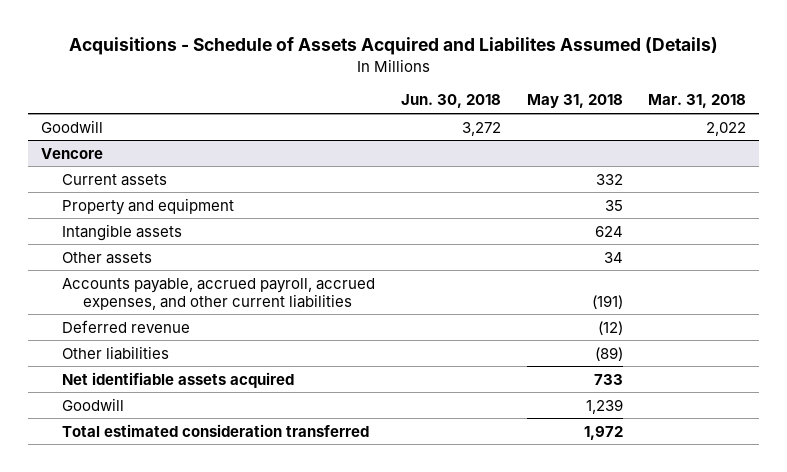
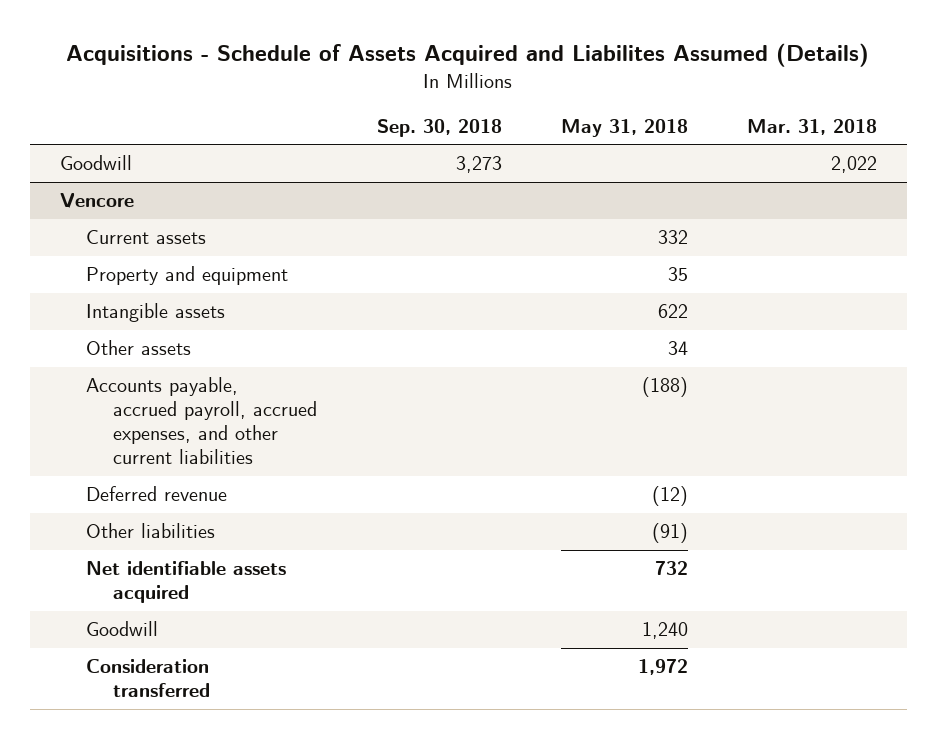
[400,94,501,109] Jun. 30, 2018 -> none
none -> [376,118,502,137] Sep. 30, 2018
[594,225,623,237] 624 -> [658,304,689,319] 622
[591,294,623,309] (191) -> [642,377,689,398] (188)
[594,346,623,361] (89) -> [652,523,689,544] (91)
[593,373,623,385] 733 -> [655,561,689,576] 732
[585,398,623,414] 1,239 -> [642,622,689,640] 1,240
[61,423,369,437] Total estimated consideration transferred -> [86,659,211,698] Consideration transferred

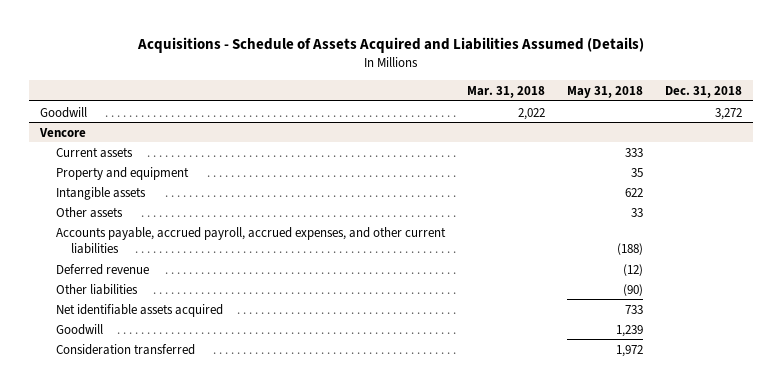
[66,42,870,67] Acquisitions - Schedule of Assets Acquired and Liabilites Assumed (Details) -> [136,37,644,54] Acquisitions - Schedule of Assets Acquired and Liabilities Assumed (Details)
[376,118,502,137] Sep. 30, 2018 -> none
none -> [665,85,743,98] Dec. 31, 2018
[658,230,689,245] 332 -> [624,147,643,157] 333
[668,341,689,356] 34 -> [630,207,643,217] 33
[652,523,689,544] (91) -> [622,283,643,296] (90)
[655,561,689,576] 732 -> [624,304,643,314] 733
[642,622,689,640] 1,240 -> [615,324,643,337] 1,239

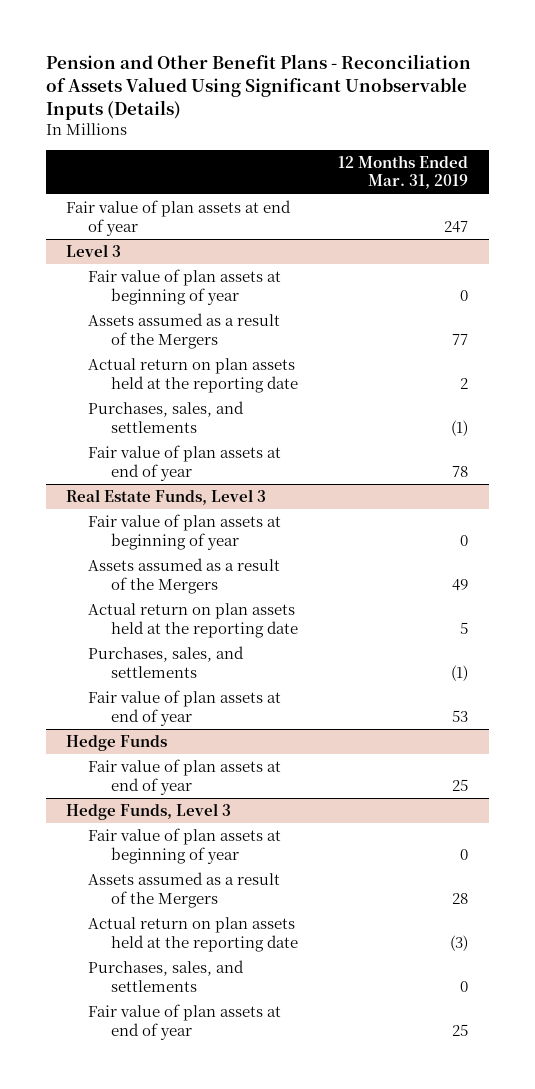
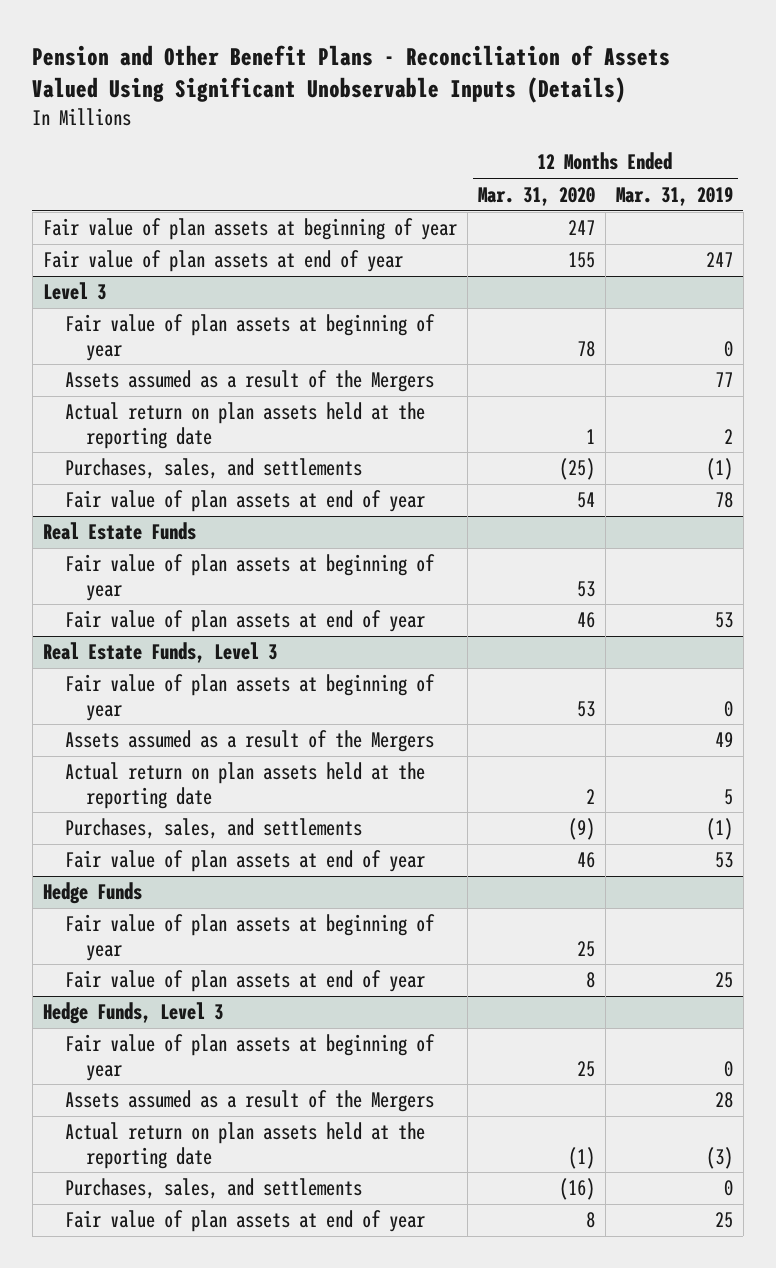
none -> [477,186,595,206] Mar. 31, 2020
none -> [42,218,457,241] Fair value of plan assets at beginning of year
none -> [42,522,196,541] Real Estate Funds
none -> [64,554,435,601] Fair value of plan assets at beginning of year
none -> [64,610,425,633] Fair value of plan assets at end of year
none -> [64,914,435,961] Fair value of plan assets at beginning of year

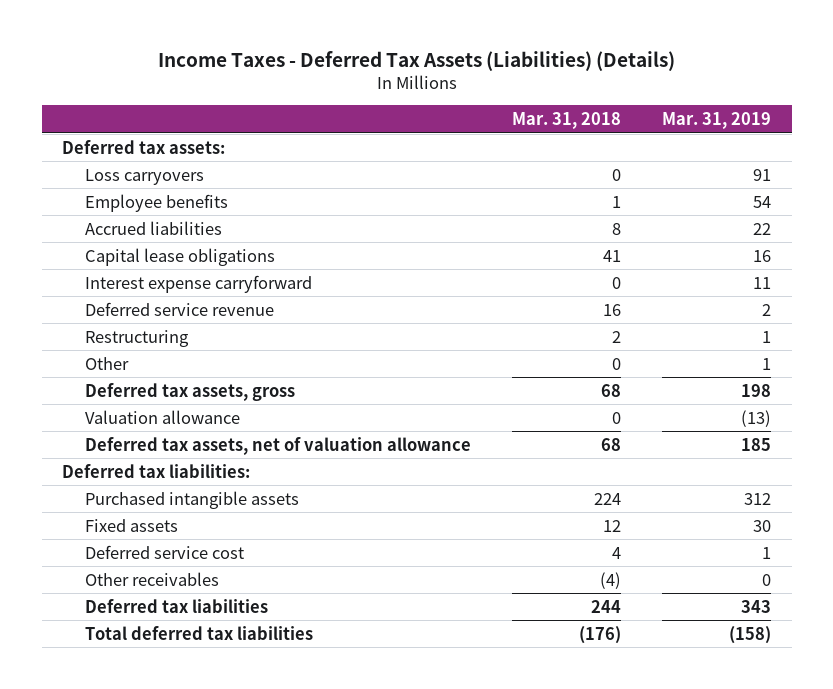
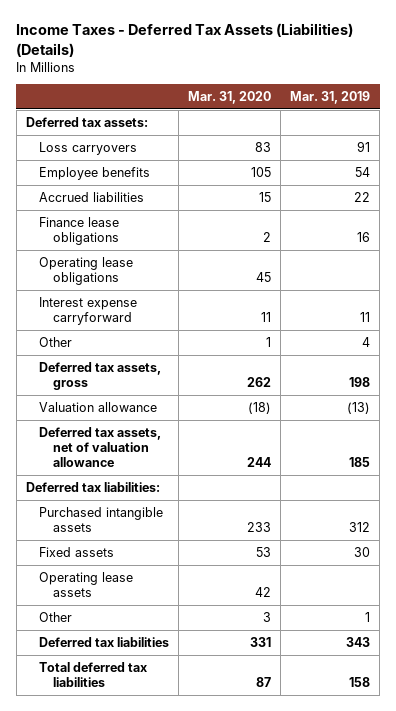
[511,112,621,130] Mar. 31, 2018 -> none
none -> [188,91,272,105] Mar. 31, 2020
[84,247,275,266] Capital lease obligations -> [39,216,120,245] Finance lease obligations
none -> [39,256,134,285] Operating lease obligations
[84,301,274,316] Deferred service revenue -> none
[84,329,189,347] Restructuring -> none
none -> [39,336,73,347] Other
[84,544,244,559] Deferred service cost -> none
[84,571,219,586] Other receivables -> none
none -> [39,571,134,597] Operating lease assets
[84,356,129,370] Other -> [39,611,73,622] Other
[728,625,771,644] (158) -> [349,676,371,687] 158

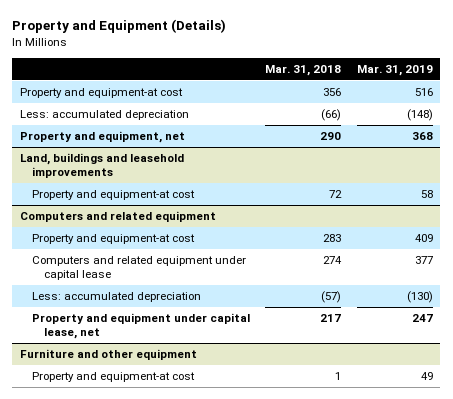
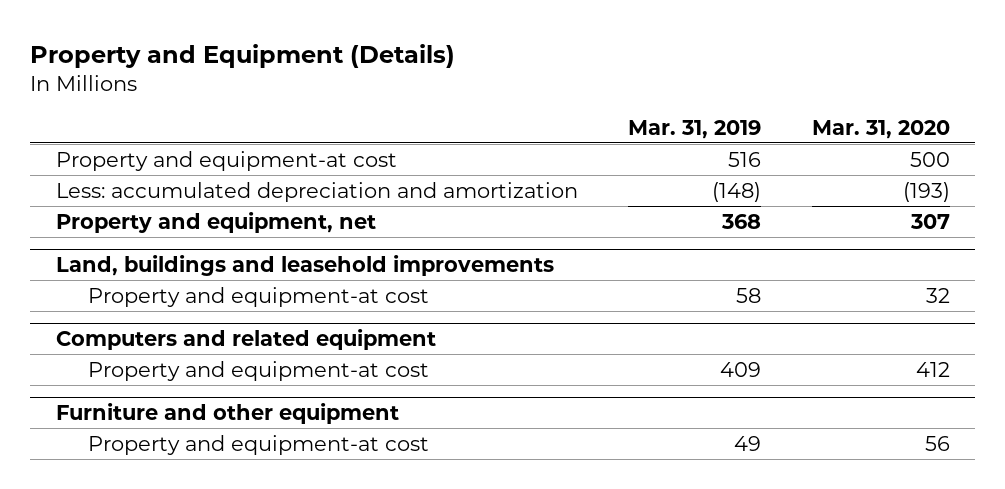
[265,64,342,76] Mar. 31, 2018 -> none
none -> [811,119,950,139] Mar. 31, 2020
[20,110,190,121] Less: accumulated depreciation -> [55,181,578,202] Less: accumulated depreciation and amortization
[31,256,246,281] Computers and related equipment under capital lease -> none
[31,292,201,303] Less: accumulated depreciation -> none
[31,313,250,340] Property and equipment under capital lease, net -> none

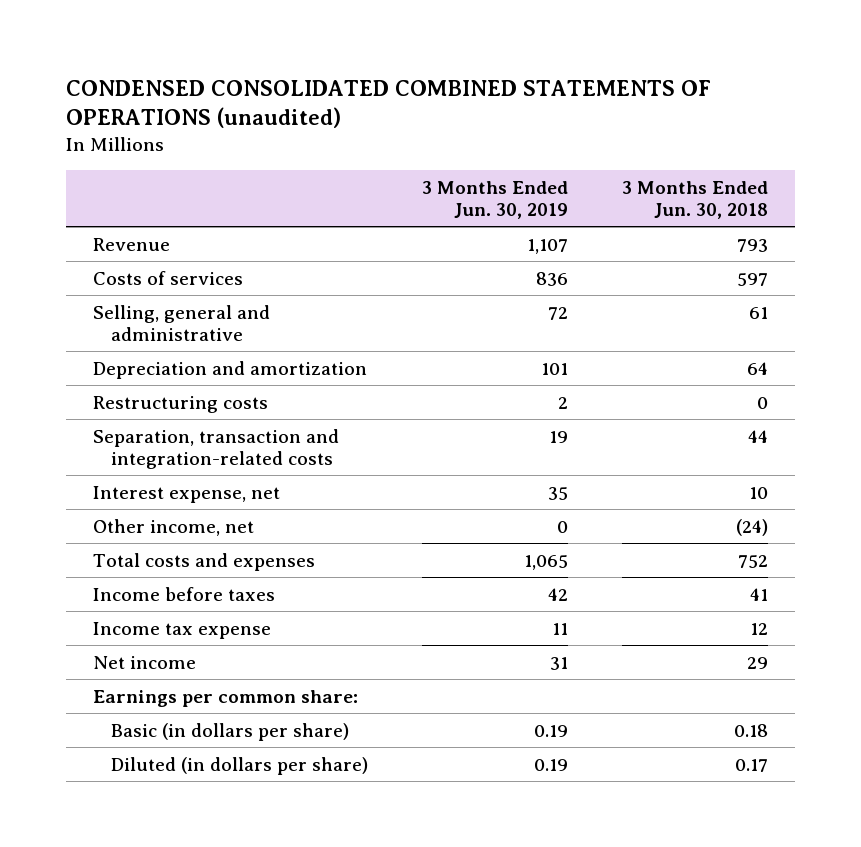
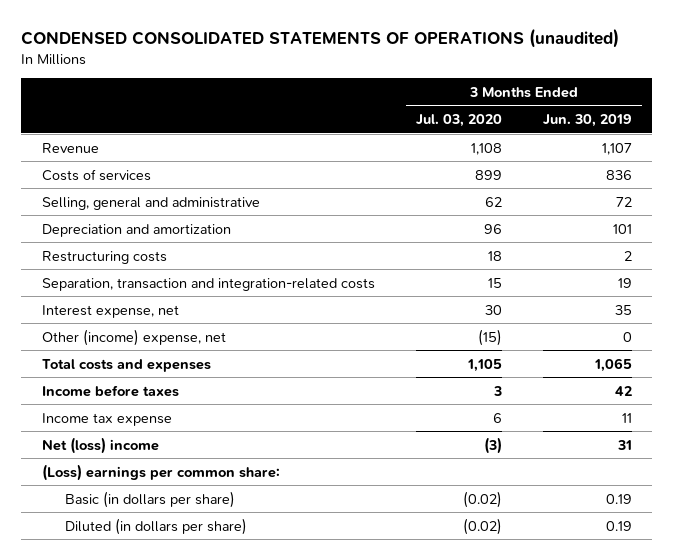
[66,79,712,129] CONDENSED CONSOLIDATED COMBINED STATEMENTS OF OPERATIONS (unaudited) -> [21,28,620,49] CONDENSED CONSOLIDATED STATEMENTS OF OPERATIONS (unaudited)
[621,180,768,220] 3 Months Ended Jun. 30, 2018 -> none
none -> [415,114,502,128] Jul. 03, 2020
[93,518,255,536] Other income, net -> [41,328,226,346] Other (income) expense, net
[93,655,197,669] Net income -> [41,436,159,454] Net (loss) income
[93,689,359,707] Earnings per common share: -> [41,463,280,481] (Loss) earnings per common share:

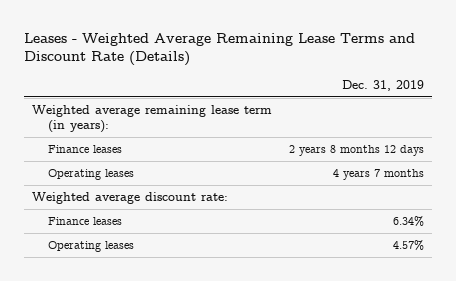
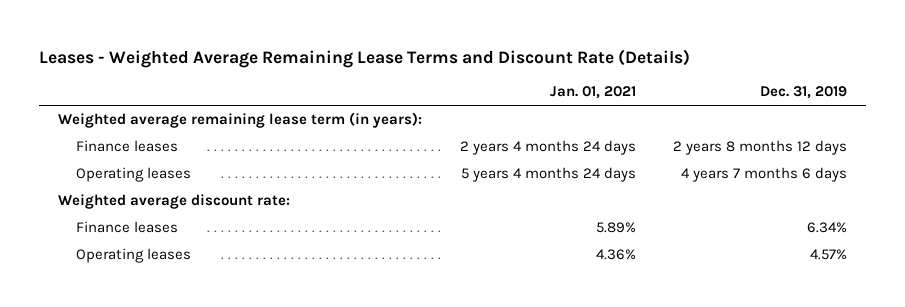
none -> [549,86,636,100] Jan. 01, 2021
[333,169,425,181] 4 years 7 months -> [681,167,848,183] 4 years 7 months 6 days

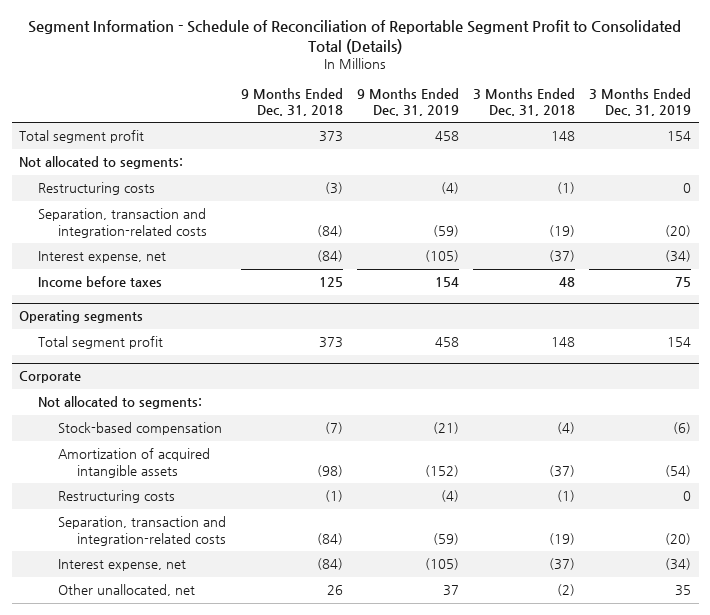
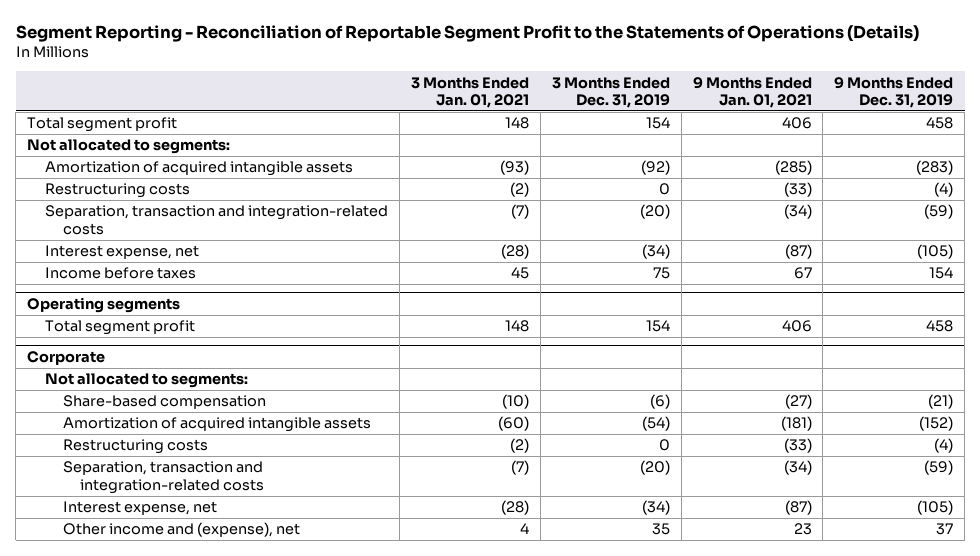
[28,20,682,54] Segment Information - Schedule of Reconciliation of Reportable Segment Profit to Consolidated Total (Details) -> [15,24,919,42] Segment Reporting - Reconciliation of Reportable Segment Profit to the Statements of Operations (Details)
[240,87,343,116] 9 Months Ended Dec. 31, 2018 -> none
[473,87,576,116] 3 Months Ended Dec. 31, 2018 -> none
none -> [410,76,529,109] 3 Months Ended Jan. 01, 2021
none -> [692,76,812,109] 9 Months Ended Jan. 01, 2021
none -> [44,161,353,177] Amortization of acquired intangible assets
[57,422,222,436] Stock-based compensation -> [62,395,266,410] Share-based compensation
[57,584,195,597] Other unallocated, net -> [62,522,300,538] Other income and (expense), net

